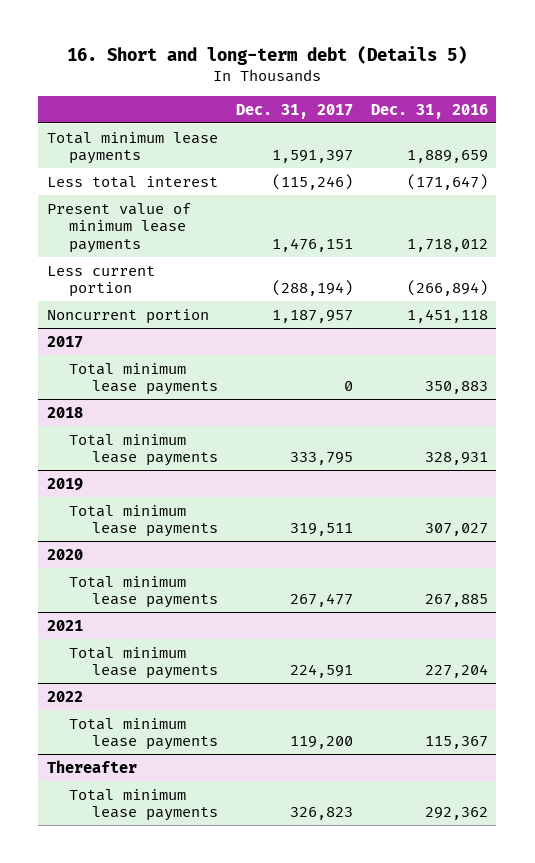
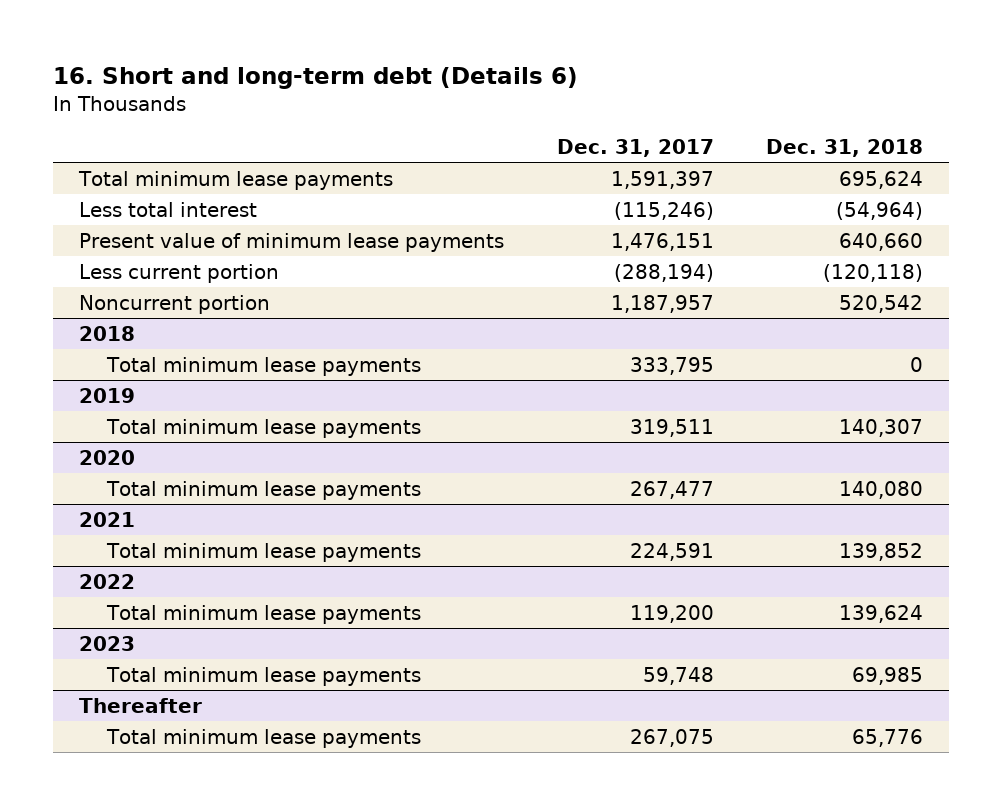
[67,46,468,66] 16. Short and long-term debt (Details 5) -> [53,67,579,90] 16. Short and long-term debt (Details 6)
[370,103,488,119] Dec. 31, 2016 -> none
none -> [765,139,923,158] Dec. 31, 2018
[47,335,84,348] 2017 -> none
[69,362,218,396] Total minimum lease payments -> none
none -> [79,635,136,651] 2023
none -> [105,666,421,686] Total minimum lease payments
[289,807,353,821] 326,823 -> [629,728,714,747] 267,075

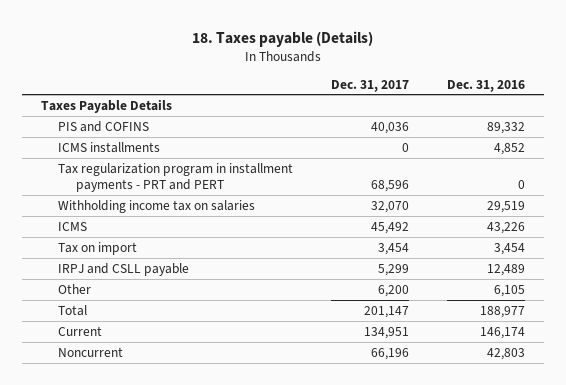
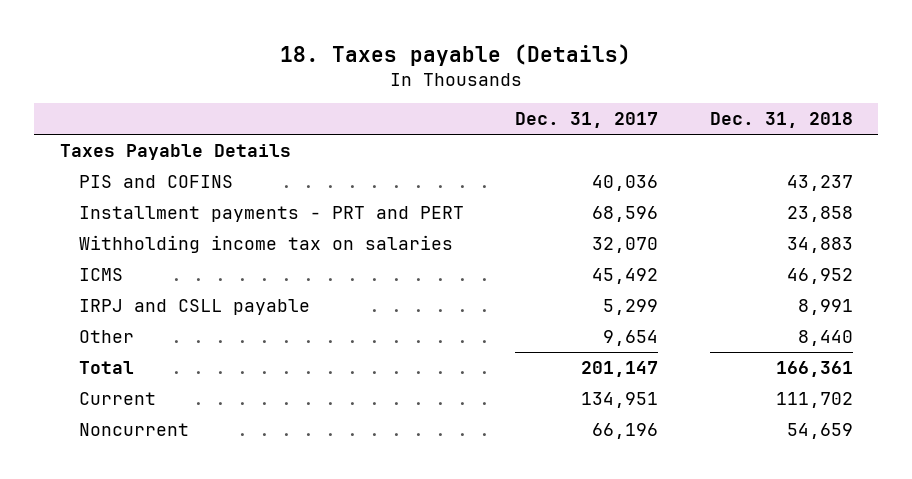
[446,79,525,92] Dec. 31, 2016 -> none
none -> [709,112,853,129] Dec. 31, 2018
[58,141,161,153] ICMS installments -> none
[58,162,294,193] Tax regularization program in installment payments - PRT and PERT -> [78,205,464,222] Installment payments - PRT and PERT
[58,241,138,255] Tax on import -> none
[378,284,410,297] 6,200 -> [603,329,659,346] 9,654

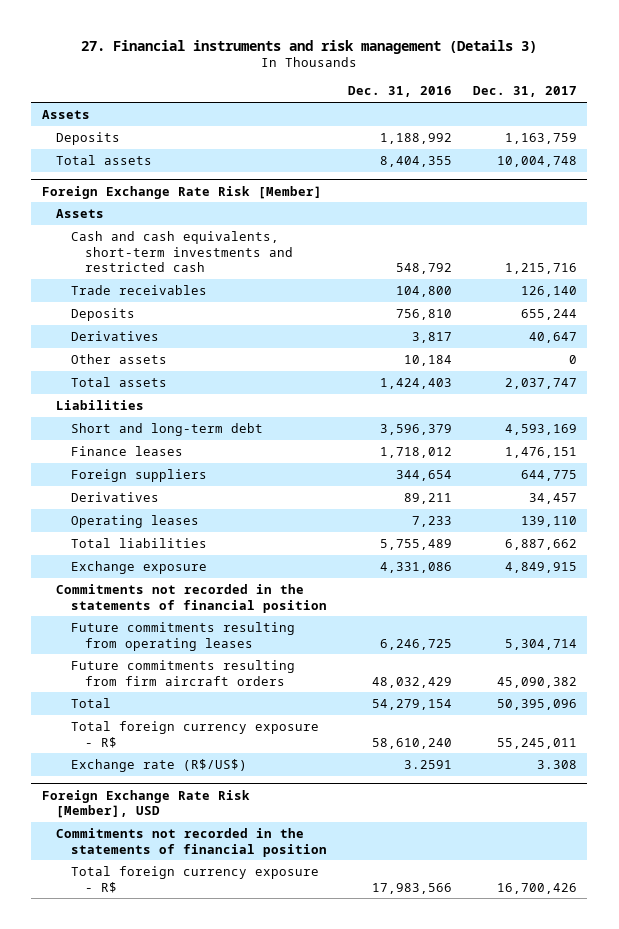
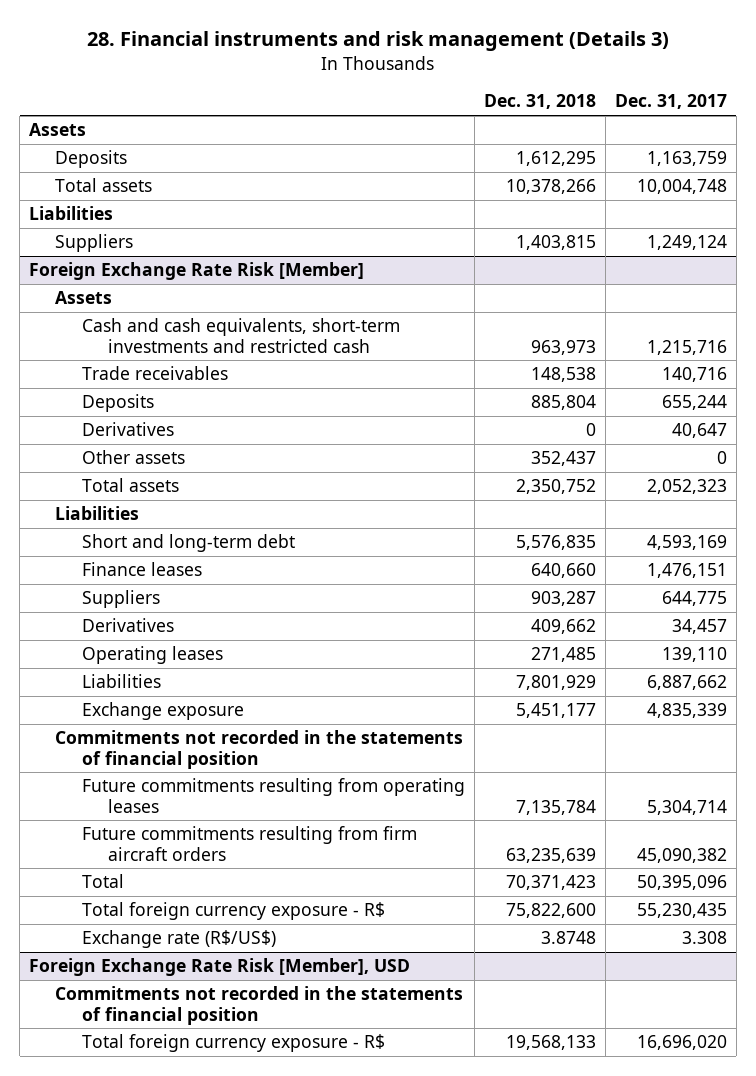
[81,39,538,54] 27. Financial instruments and risk management (Details 3) -> [86,31,669,52] 28. Financial instruments and risk management (Details 3)
[347,86,452,98] Dec. 31, 2016 -> none
none -> [483,94,596,110] Dec. 31, 2018
none -> [28,206,113,221] Liabilities
none -> [55,234,134,253] Suppliers
[520,285,577,297] 126,140 -> [661,367,727,383] 140,716
[504,377,577,389] 2,037,747 -> [646,479,727,495] 2,052,323
[70,468,207,482] Foreign suppliers -> [81,590,160,609] Suppliers
[70,537,207,548] Total liabilities -> [81,674,161,689] Liabilities
[504,561,577,573] 4,849,915 -> [646,703,727,719] 4,835,339
[496,737,577,749] 55,245,011 -> [636,903,727,919] 55,230,435
[496,882,577,894] 16,700,426 -> [636,1035,727,1051] 16,696,020

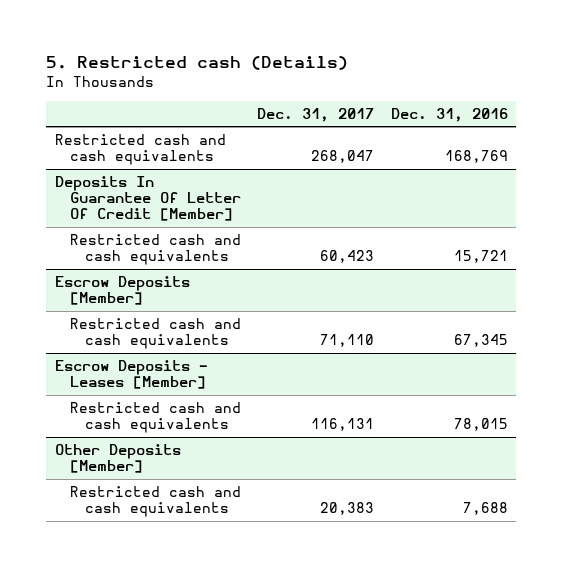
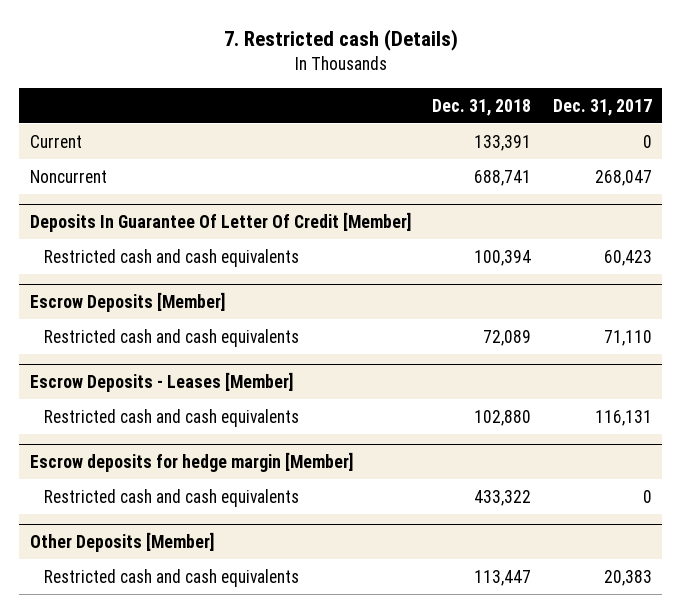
[46,56,349,71] 5. Restricted cash (Details) -> [223,29,458,52] 7. Restricted cash (Details)
[390,107,508,122] Dec. 31, 2016 -> none
none -> [432,98,532,116] Dec. 31, 2018
none -> [29,134,82,148] Current
[54,133,226,166] Restricted cash and cash equivalents -> [29,169,107,183] Noncurrent
none -> [29,452,353,473] Escrow deposits for hedge margin [Member]
none -> [43,488,299,507] Restricted cash and cash equivalents

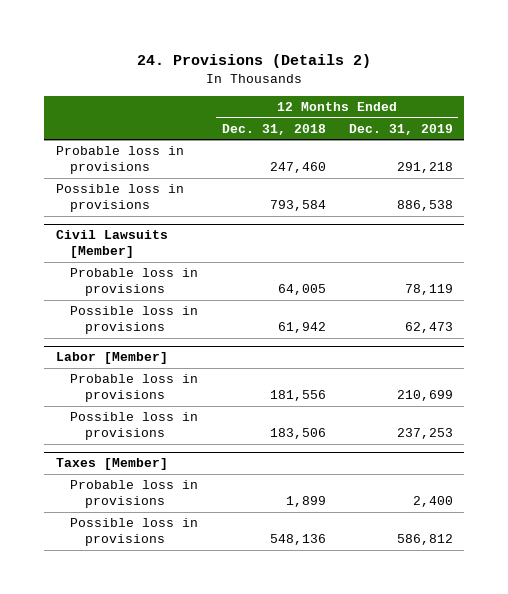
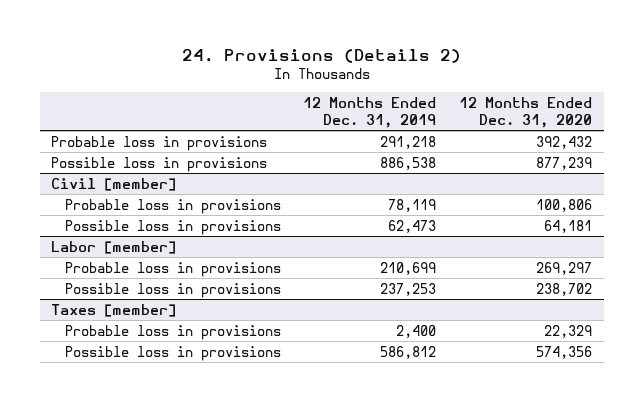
[221,123,326,135] Dec. 31, 2018 -> none
none -> [459,97,593,128] 12 Months Ended Dec. 31, 2020
[55,230,168,259] Civil Lawsuits [Member] -> [51,177,177,191] Civil [member]
[55,352,168,365] Labor [Member] -> [51,240,177,254] Labor [member]
[55,458,168,471] Taxes [Member] -> [51,303,177,317] Taxes [member]

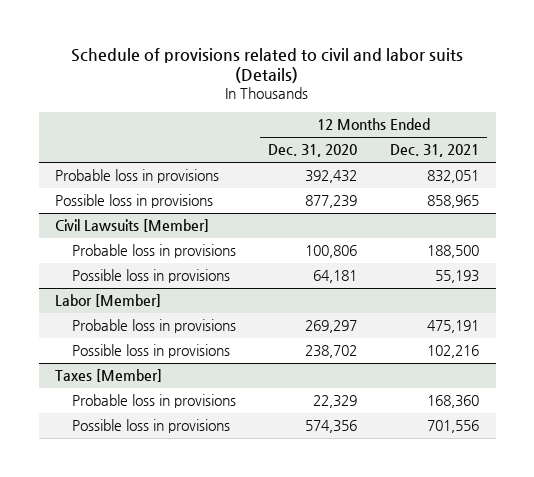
[181,48,461,63] 24. Provisions (Details 2) -> [71,47,464,84] Schedule of provisions related to civil and labor suits (Details)
[303,97,437,128] 12 Months Ended Dec. 31, 2019 -> none
none -> [390,144,480,158] Dec. 31, 2021
[51,177,177,191] Civil [member] -> [55,219,210,233] Civil Lawsuits [Member]
[51,240,177,254] Labor [member] -> [55,294,162,308] Labor [Member]
[51,303,177,317] Taxes [member] -> [55,369,163,383] Taxes [Member]

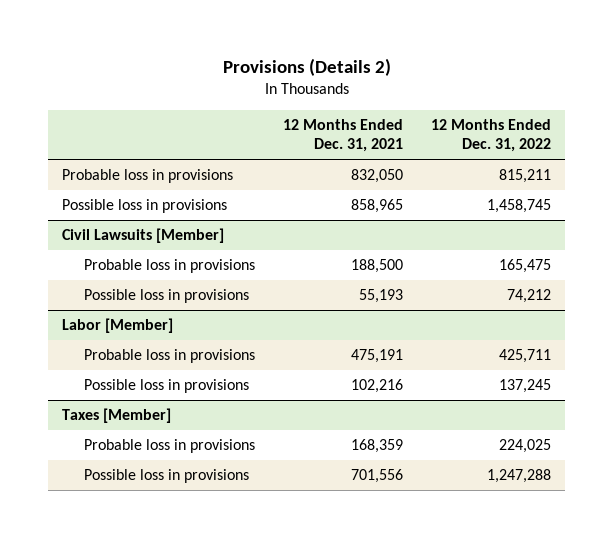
[71,47,464,84] Schedule of provisions related to civil and labor suits (Details) -> [222,57,391,76] Provisions (Details 2)
[268,144,358,158] Dec. 31, 2020 -> none
none -> [431,119,552,153] 12 Months Ended Dec. 31, 2022
[427,170,480,184] 832,051 -> [351,169,404,184] 832,050
[427,395,480,409] 168,360 -> [351,439,404,454] 168,359

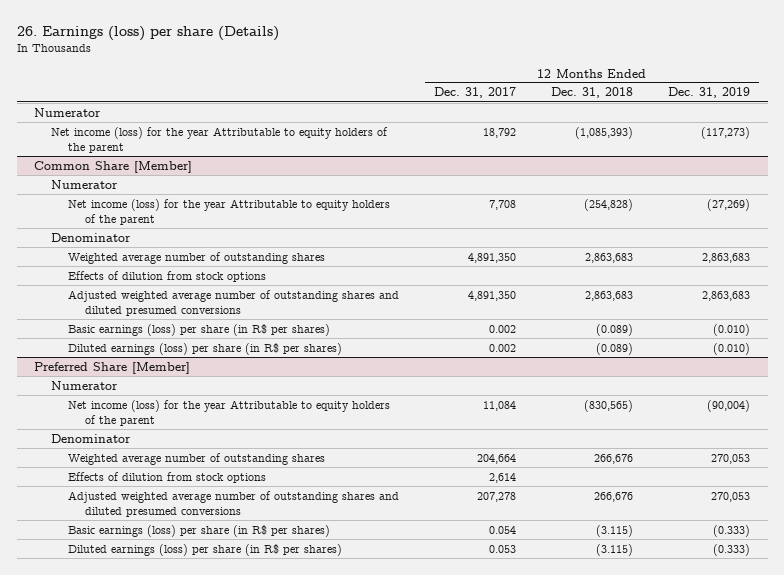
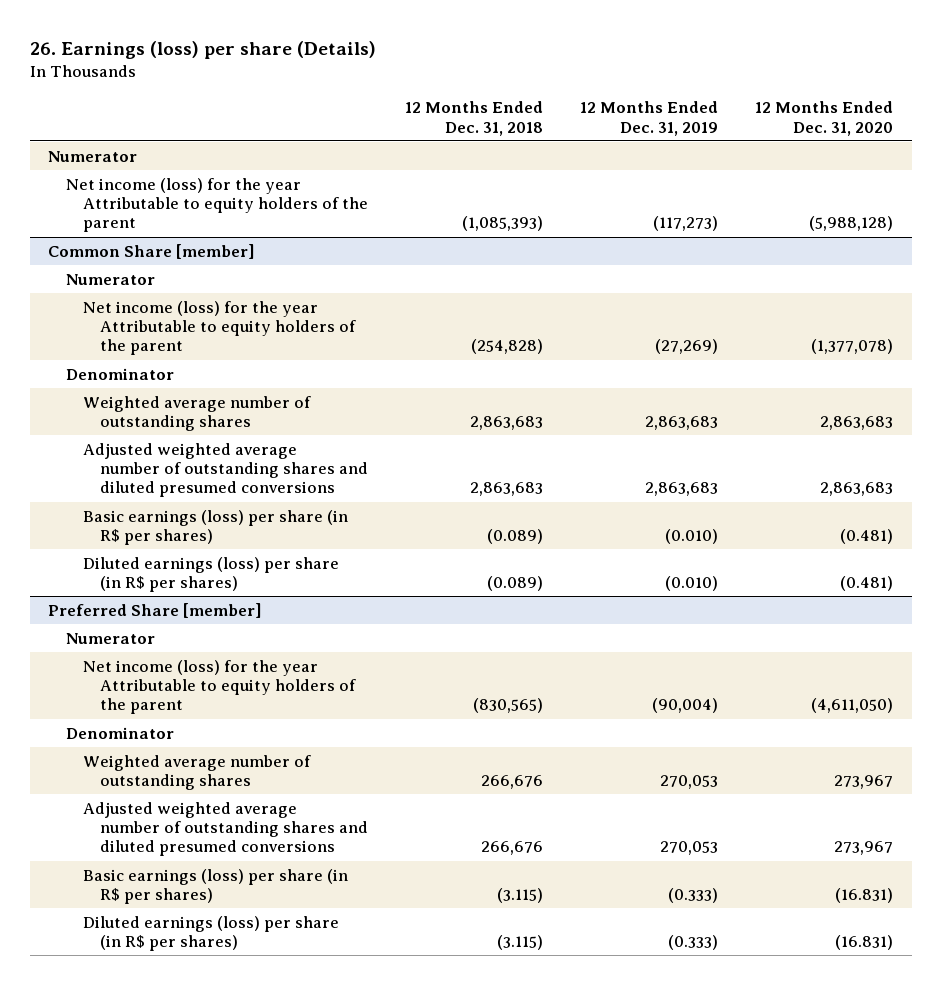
[434,87,517,99] Dec. 31, 2017 -> none
none -> [755,101,894,136] 12 Months Ended Dec. 31, 2020
[34,160,193,173] Common Share [Member] -> [48,243,256,259] Common Share [member]
[68,270,267,282] Effects of dilution from stock options -> none
[34,361,191,374] Preferred Share [Member] -> [48,602,263,618] Preferred Share [member]
[68,471,267,483] Effects of dilution from stock options -> none

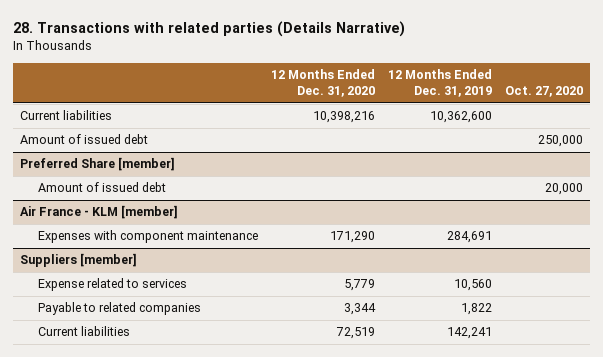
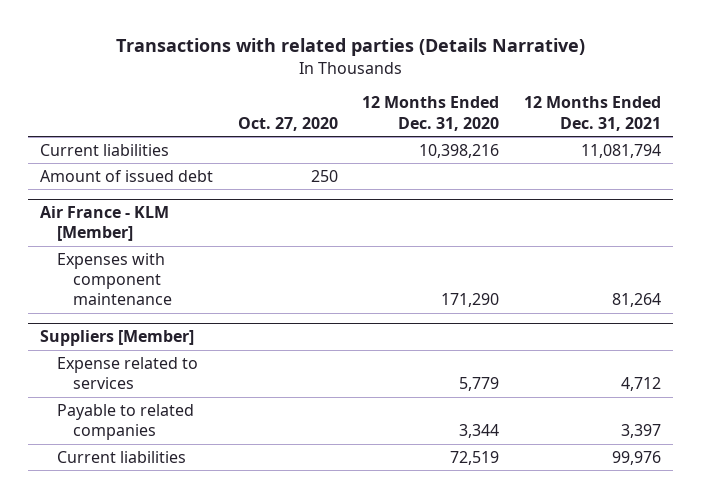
[13,20,406,37] 28. Transactions with related parties (Details Narrative) -> [115,38,585,57] Transactions with related parties (Details Narrative)
[388,68,493,98] 12 Months Ended Dec. 31, 2019 -> none
none -> [524,96,662,131] 12 Months Ended Dec. 31, 2021
[19,157,175,172] Preferred Share [member] -> none
[38,182,167,193] Amount of issued debt -> none
[538,135,584,148] 250,000 -> [310,169,338,182] 250
[19,205,178,220] Air France - KLM [member] -> [40,206,170,242] Air France - KLM [Member]
[19,253,137,268] Suppliers [member] -> [40,330,195,347] Suppliers [Member]

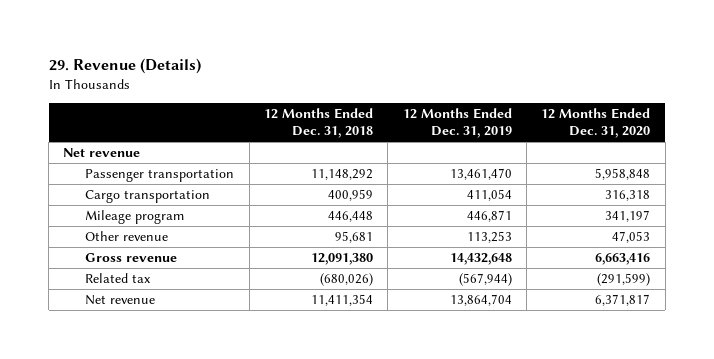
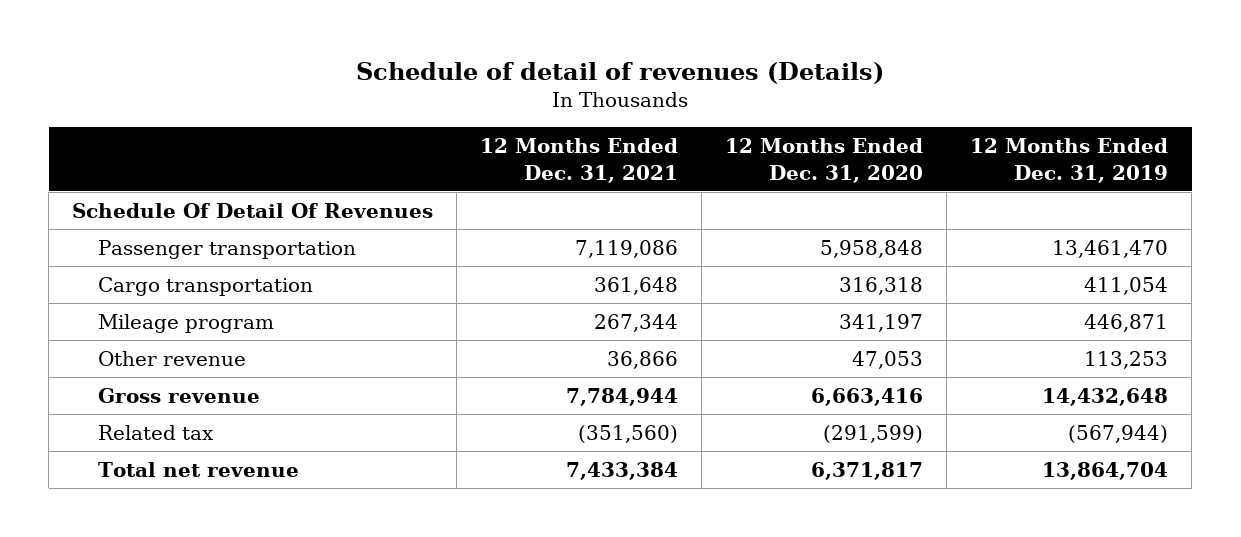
[48,58,201,75] 29. Revenue (Details) -> [356,61,885,84] Schedule of detail of revenues (Details)
[263,107,373,139] 12 Months Ended Dec. 31, 2018 -> none
none -> [480,138,679,183] 12 Months Ended Dec. 31, 2021
[63,148,141,158] Net revenue -> none
none -> [72,202,434,218] Schedule Of Detail Of Revenues
[85,295,156,306] Net revenue -> [98,461,300,477] Total net revenue

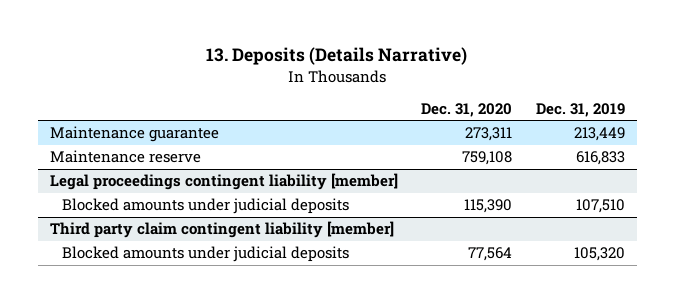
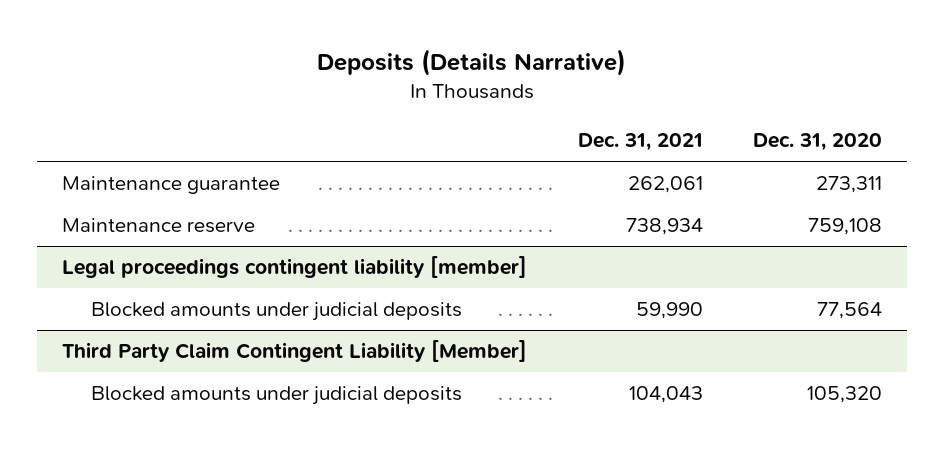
[206,47,468,66] 13. Deposits (Details Narrative) -> [317,48,627,76] Deposits (Details Narrative)
[535,102,625,117] Dec. 31, 2019 -> none
none -> [577,133,703,152] Dec. 31, 2021
[61,198,349,215] Blocked amounts under judicial deposits -> none
[49,221,394,239] Third party claim contingent liability [member] -> none
none -> [62,340,528,363] Third Party Claim Contingent Liability [Member]
none -> [90,386,462,406] Blocked amounts under judicial deposits

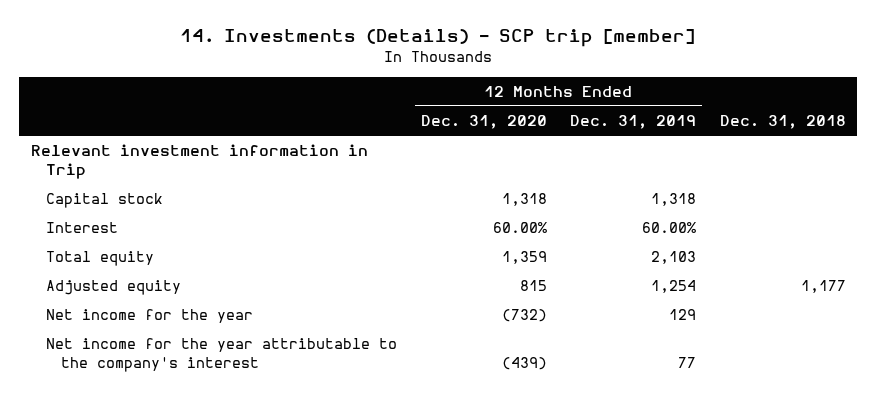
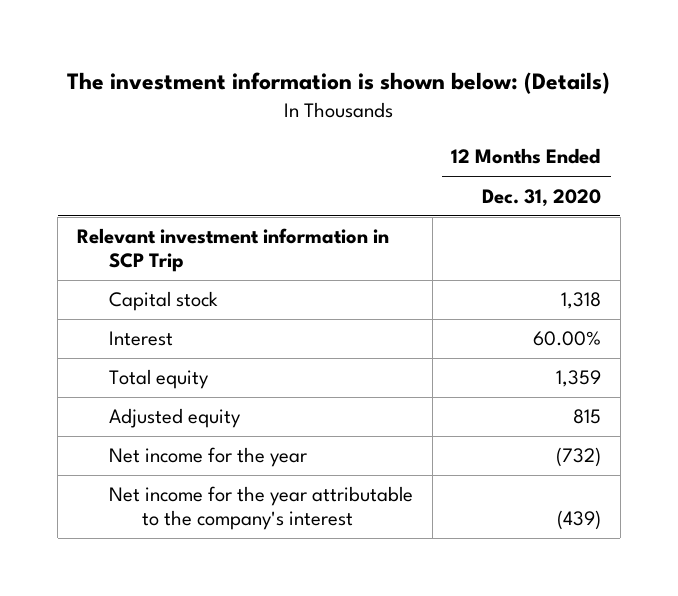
[180,28,696,47] 14. Investments (Details) - SCP trip [member] -> [67,72,611,95] The investment information is shown below: (Details)
[570,115,697,130] Dec. 31, 2019 -> none
[719,115,846,130] Dec. 31, 2018 -> none
[30,144,368,179] Relevant investment information in Trip -> [77,228,390,272] Relevant investment information in SCP Trip

